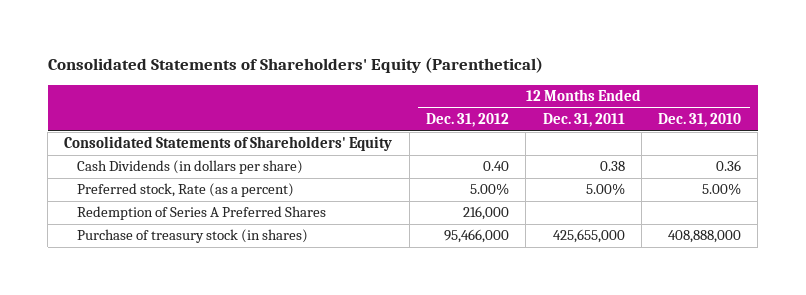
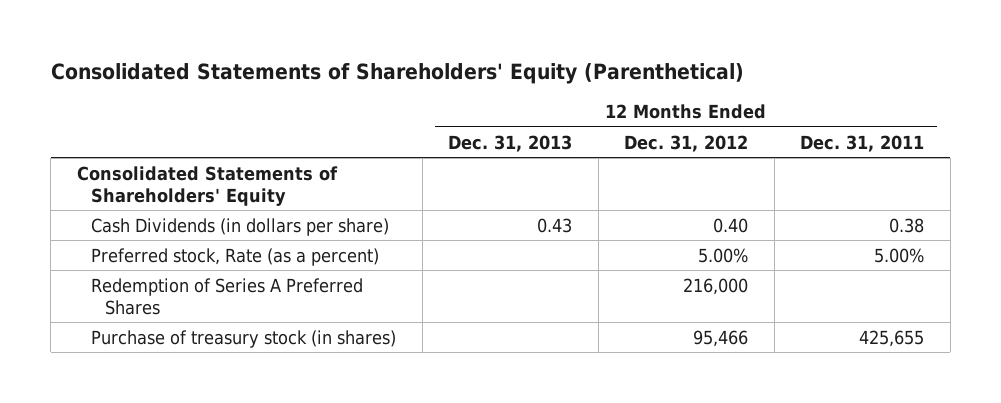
[658,113,742,128] Dec. 31, 2010 -> none
none -> [448,134,573,152] Dec. 31, 2013
[444,229,510,244] 95,466,000 -> [693,329,749,347] 95,466
[552,229,625,244] 425,655,000 -> [859,329,925,347] 425,655

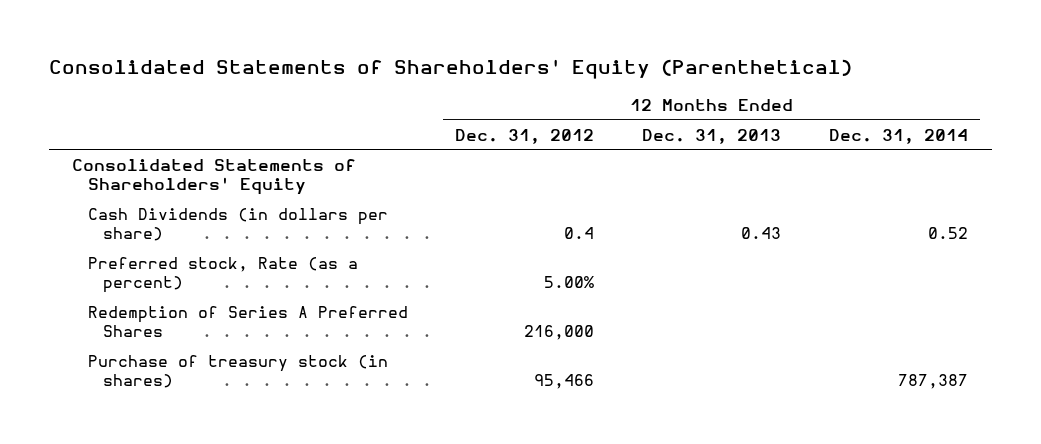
[800,134,925,152] Dec. 31, 2011 -> none
none -> [829,128,969,144] Dec. 31, 2014
[713,217,749,233] 0.40 -> [564,226,595,239] 0.4

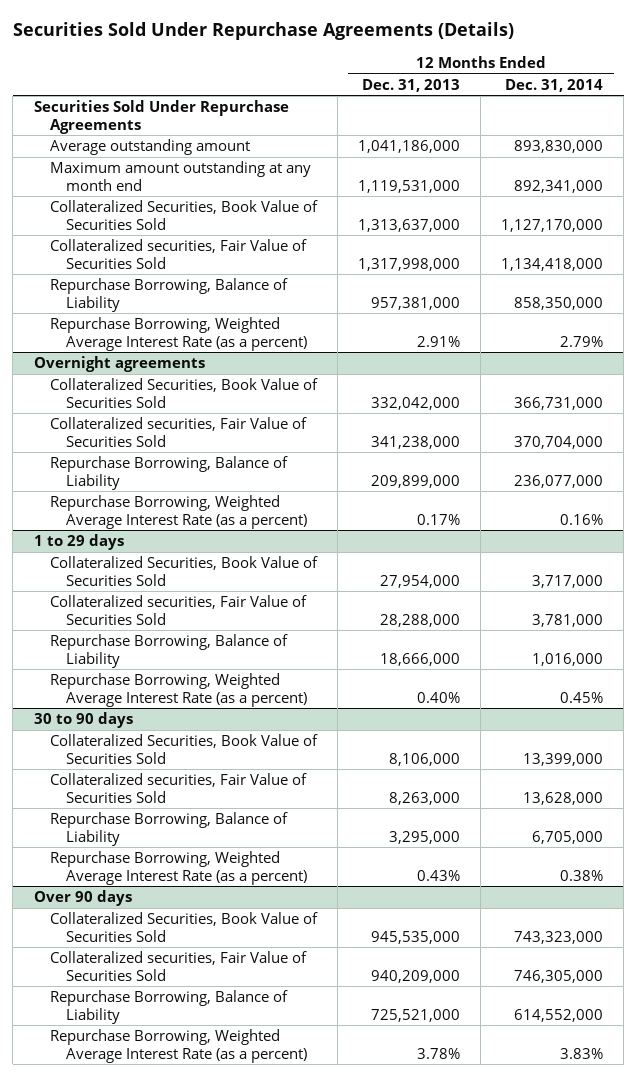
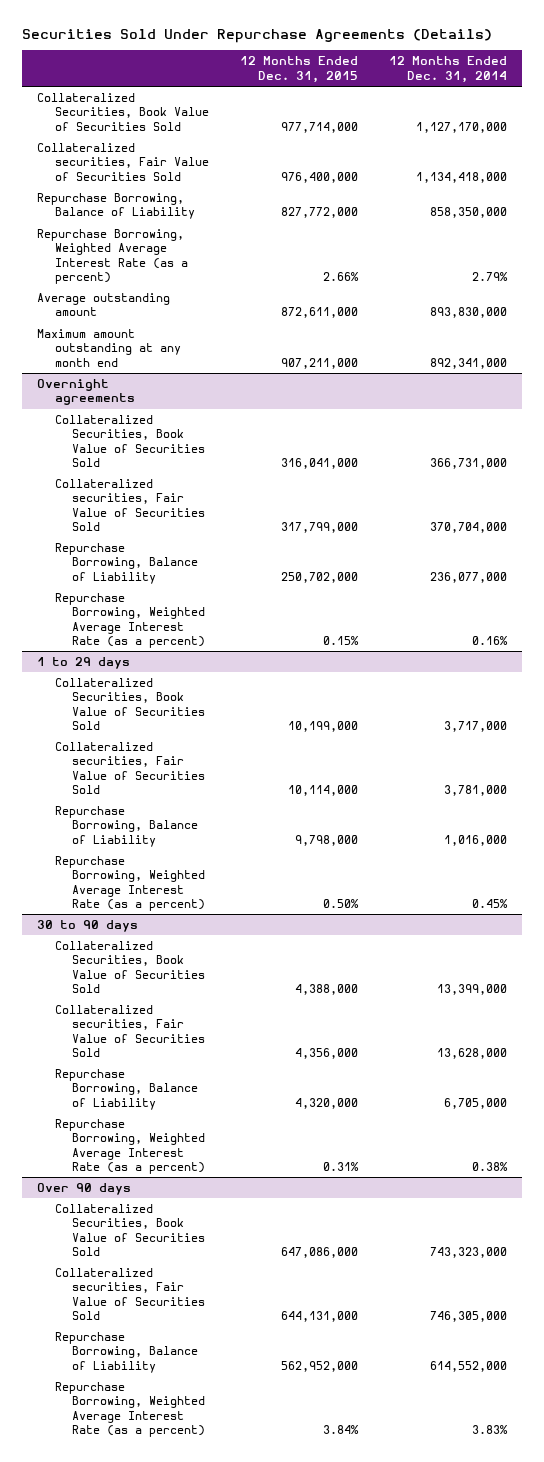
[362,78,461,92] Dec. 31, 2013 -> none
none -> [239,56,358,83] 12 Months Ended Dec. 31, 2015
[33,100,289,134] Securities Sold Under Repurchase Agreements -> none
[49,139,250,156] Average outstanding amount -> [37,292,171,317] Average outstanding amount
[49,161,311,191] Maximum amount outstanding at any month end -> [37,328,181,367] Maximum amount outstanding at any month end

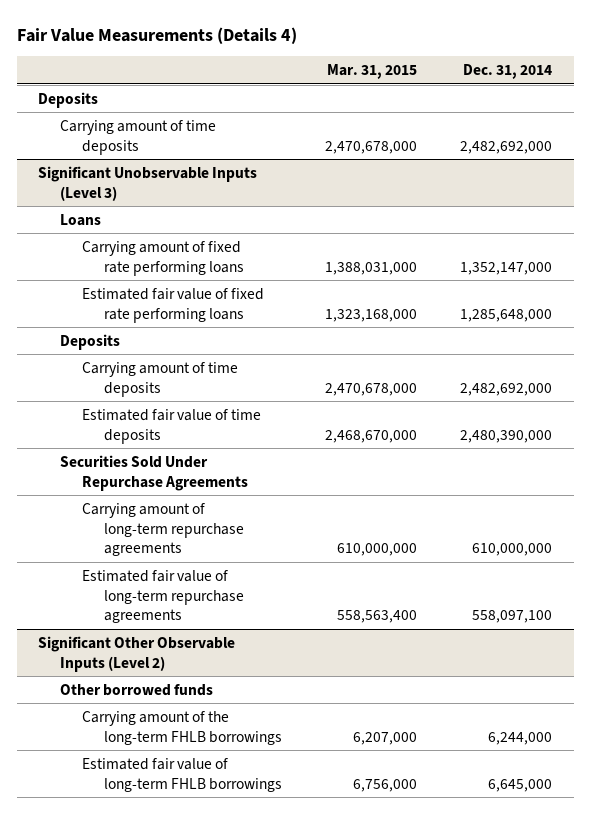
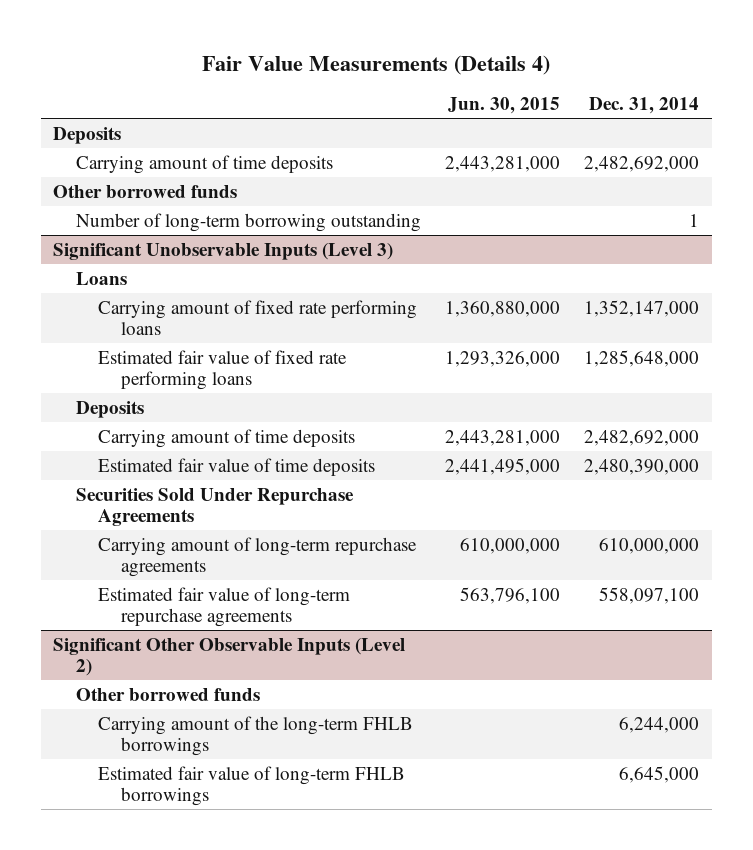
[327,64,418,80] Mar. 31, 2015 -> none
none -> [448,97,561,115] Jun. 30, 2015
none -> [53,184,238,198] Other borrowed funds
none -> [75,212,421,232] Number of long-term borrowing outstanding

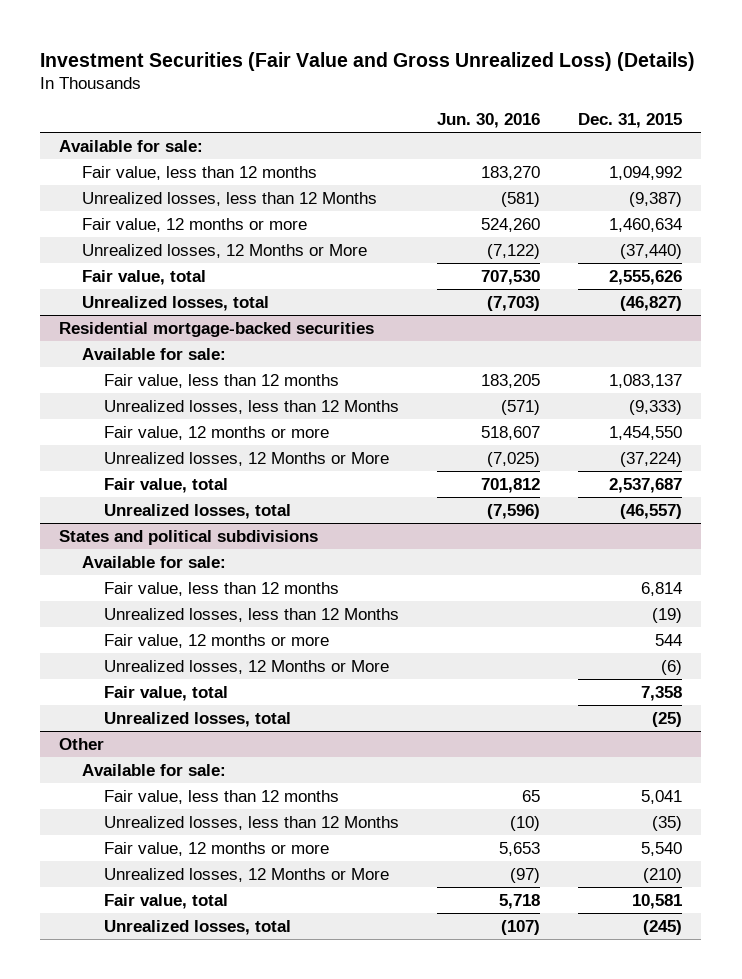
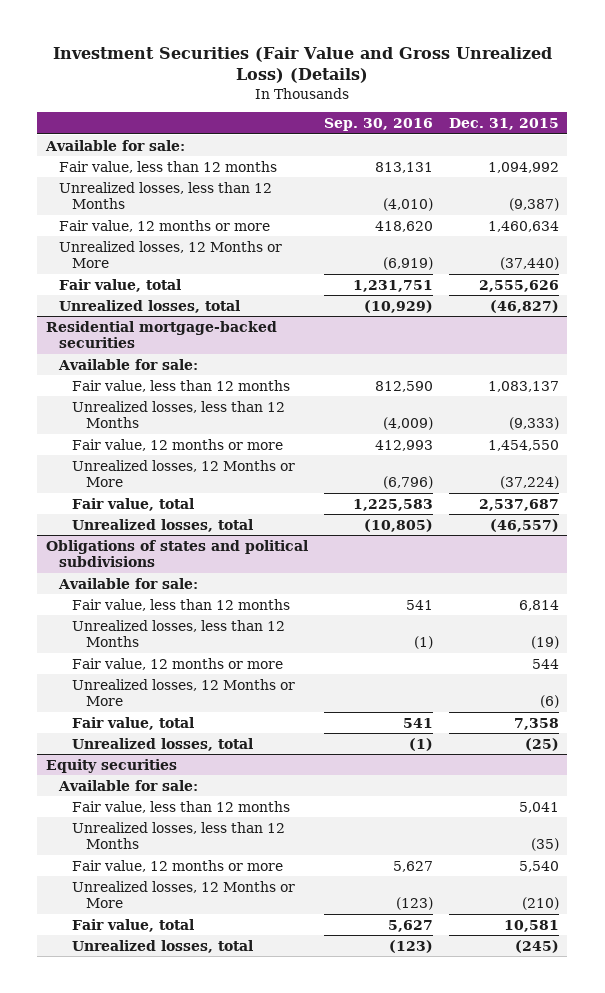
[436,113,540,129] Jun. 30, 2016 -> none
none -> [323,117,433,131] Sep. 30, 2016
[59,529,319,545] States and political subdivisions -> [45,539,308,568] Obligations of states and political subdivisions
[59,737,105,750] Other -> [45,758,177,773] Equity securities

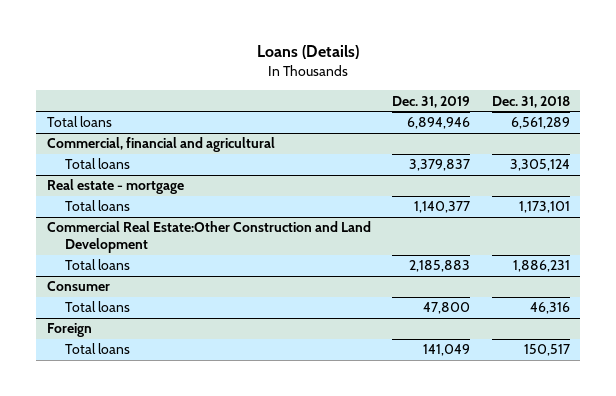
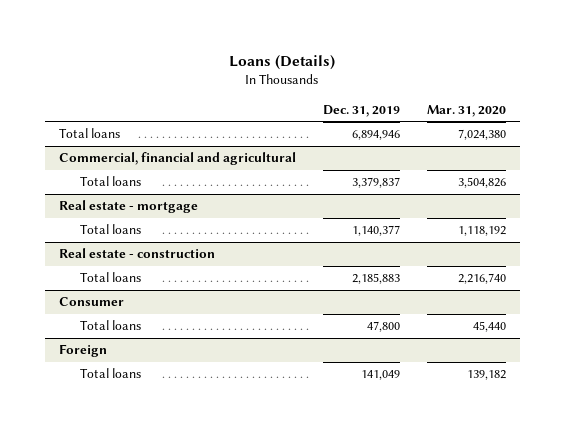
[491,95,570,108] Dec. 31, 2018 -> none
none -> [427,104,507,117] Mar. 31, 2020
[46,221,371,254] Commercial Real Estate:Other Construction and Land Development -> [58,248,215,259] Real estate - construction

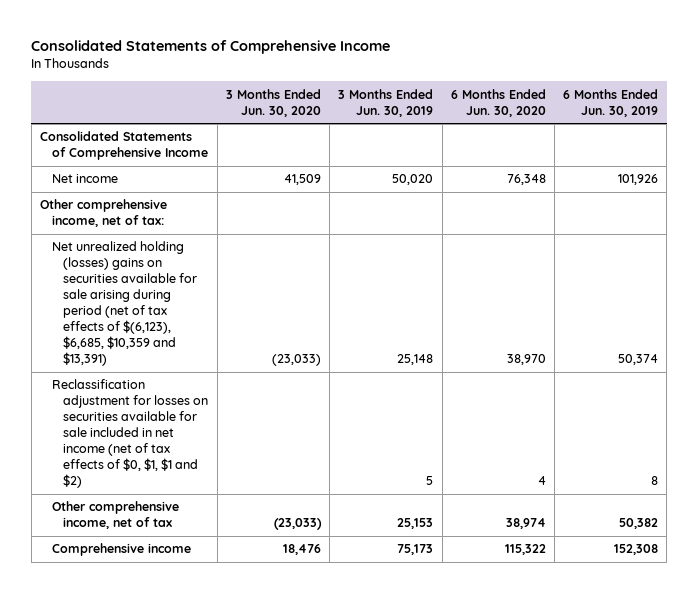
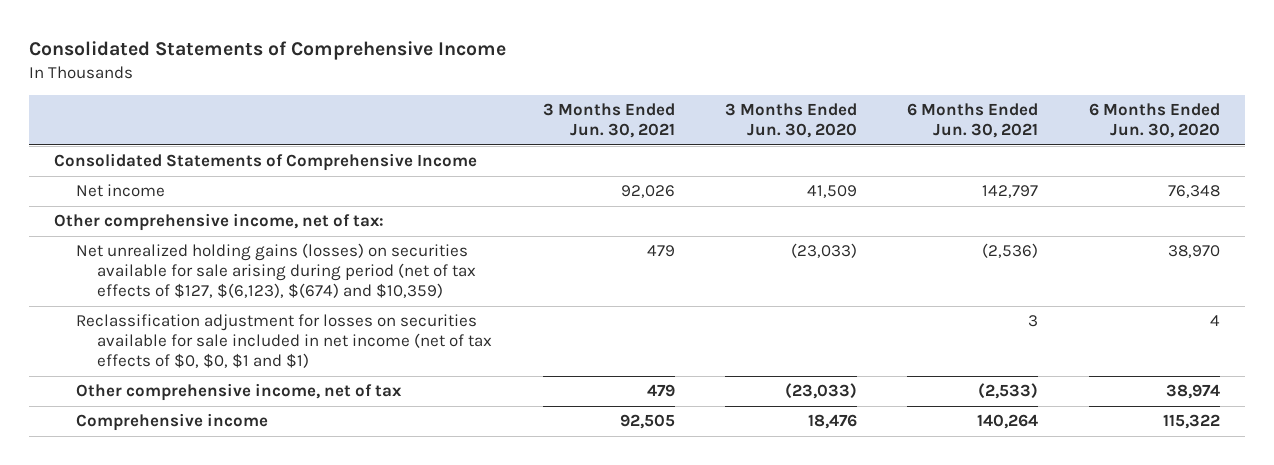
[338,88,434,117] 3 Months Ended Jun. 30, 2019 -> none
[563,88,659,117] 6 Months Ended Jun. 30, 2019 -> none
none -> [542,103,675,139] 3 Months Ended Jun. 30, 2021
none -> [907,103,1039,139] 6 Months Ended Jun. 30, 2021
[51,241,198,367] Net unrealized holding (losses) gains on securities available for sale arising during period (net of tax effects of $(6,123), $6,685, $10,359 and $13,391) -> [75,243,477,298] Net unrealized holding gains (losses) on securities available for sale arising during period (net of tax effects of $127, $(6,123), $(674) and $10,359)
[51,379,209,489] Reclassification adjustment for losses on securities available for sale included in net income (net of tax effects of $0, $1, $1 and $2) -> [75,314,493,368] Reclassification adjustment for losses on securities available for sale included in net income (net of tax effects of $0, $0, $1 and $1)

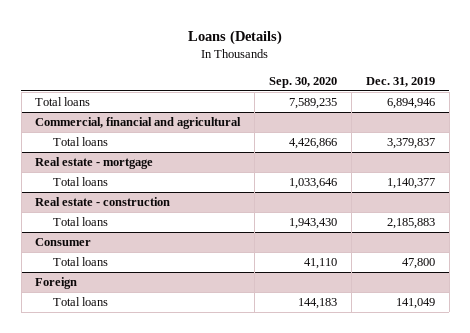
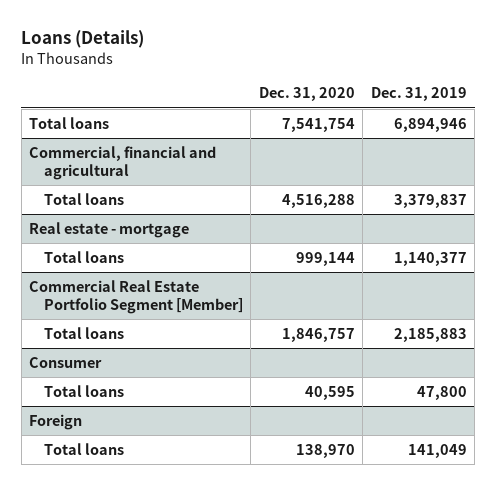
[269,76,338,88] Sep. 30, 2020 -> none
none -> [258,87,355,102] Dec. 31, 2020
[35,197,171,207] Real estate - construction -> [29,280,244,315] Commercial Real Estate Portfolio Segment [Member]

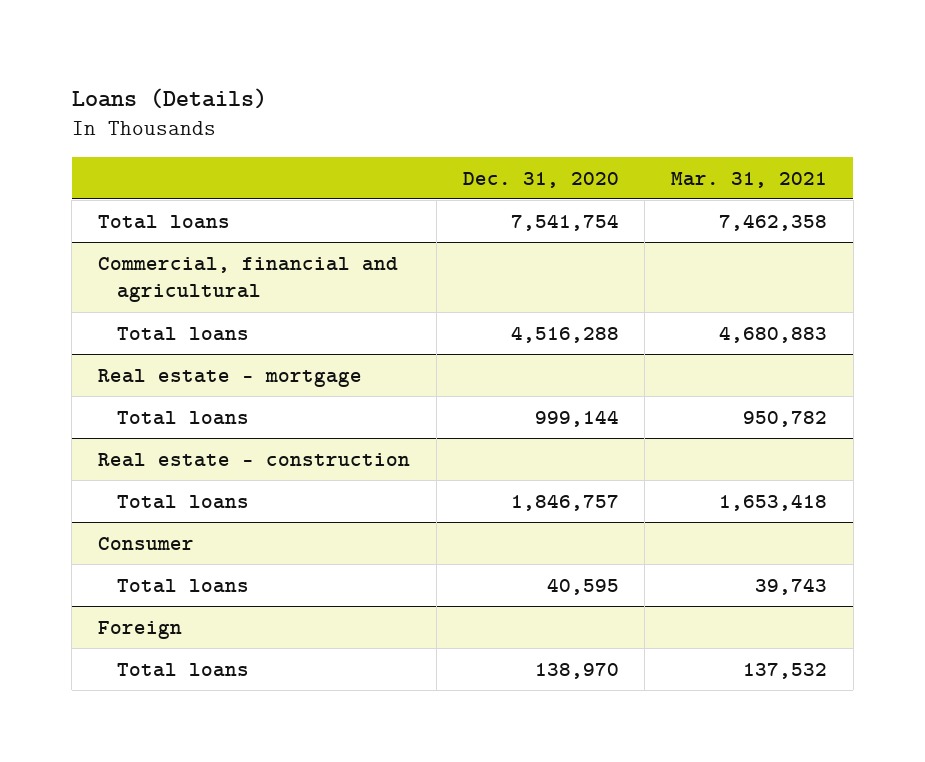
[370,87,467,102] Dec. 31, 2019 -> none
none -> [670,171,827,188] Mar. 31, 2021
[29,280,244,315] Commercial Real Estate Portfolio Segment [Member] -> [98,452,411,467] Real estate - construction

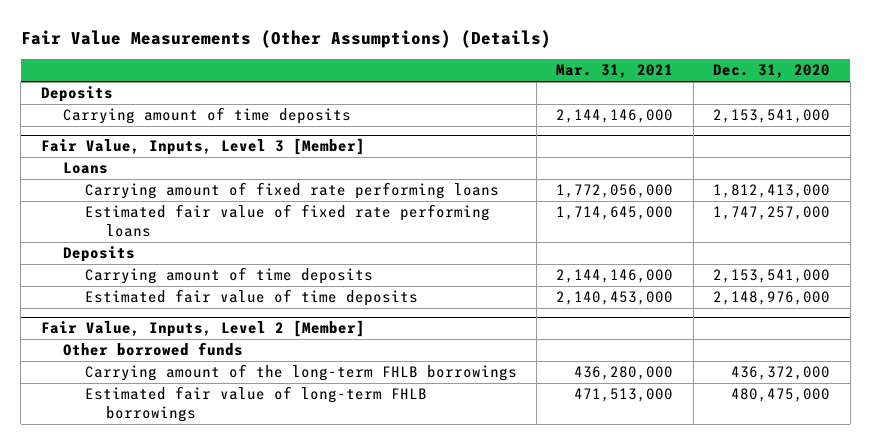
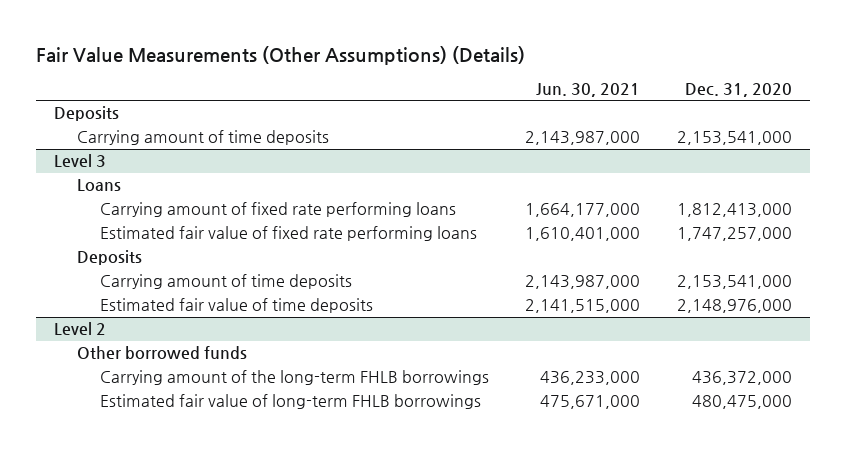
[556,64,674,79] Mar. 31, 2021 -> none
none -> [536,83,641,98] Jun. 30, 2021
[40,138,365,156] Fair Value, Inputs, Level 3 [Member] -> [53,154,106,168] Level 3
[40,320,365,338] Fair Value, Inputs, Level 2 [Member] -> [53,322,106,336] Level 2

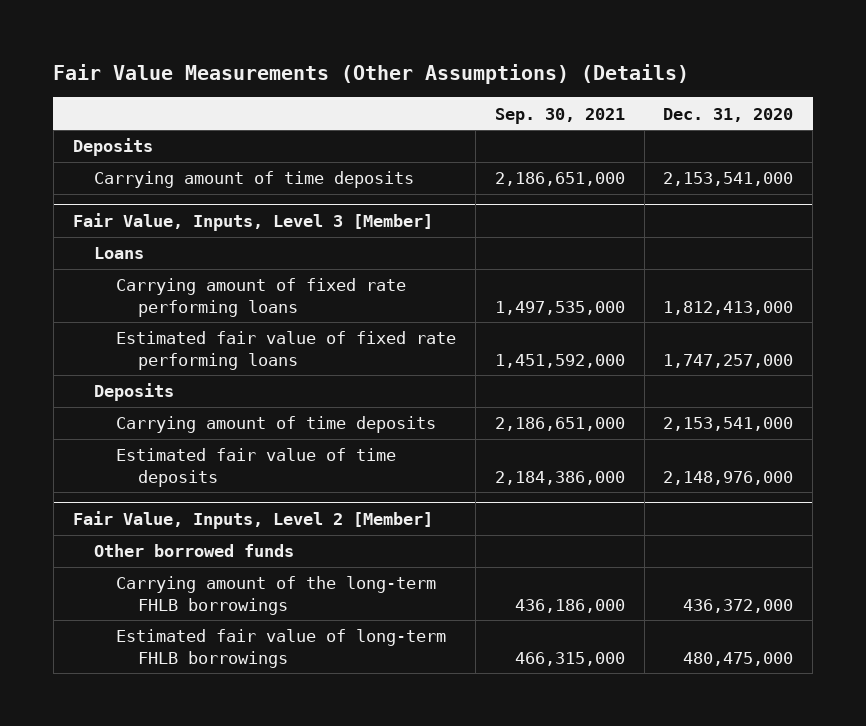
[536,83,641,98] Jun. 30, 2021 -> none
none -> [494,107,625,124] Sep. 30, 2021
[53,154,106,168] Level 3 -> [72,213,433,232] Fair Value, Inputs, Level 3 [Member]
[53,322,106,336] Level 2 -> [72,511,433,530] Fair Value, Inputs, Level 2 [Member]

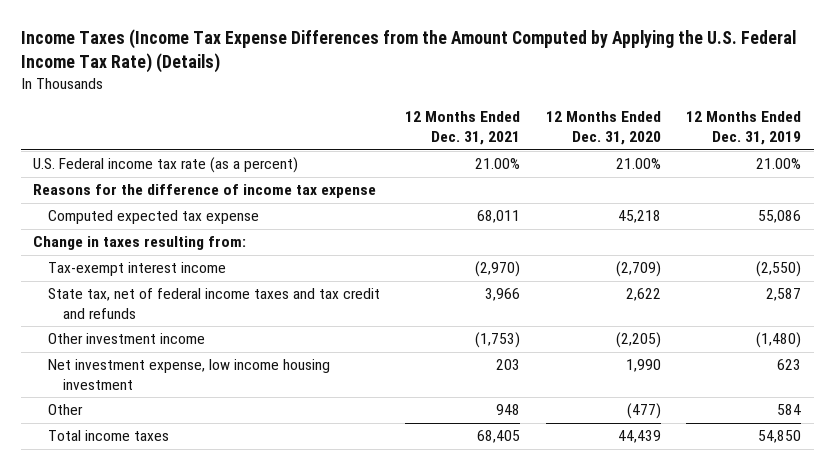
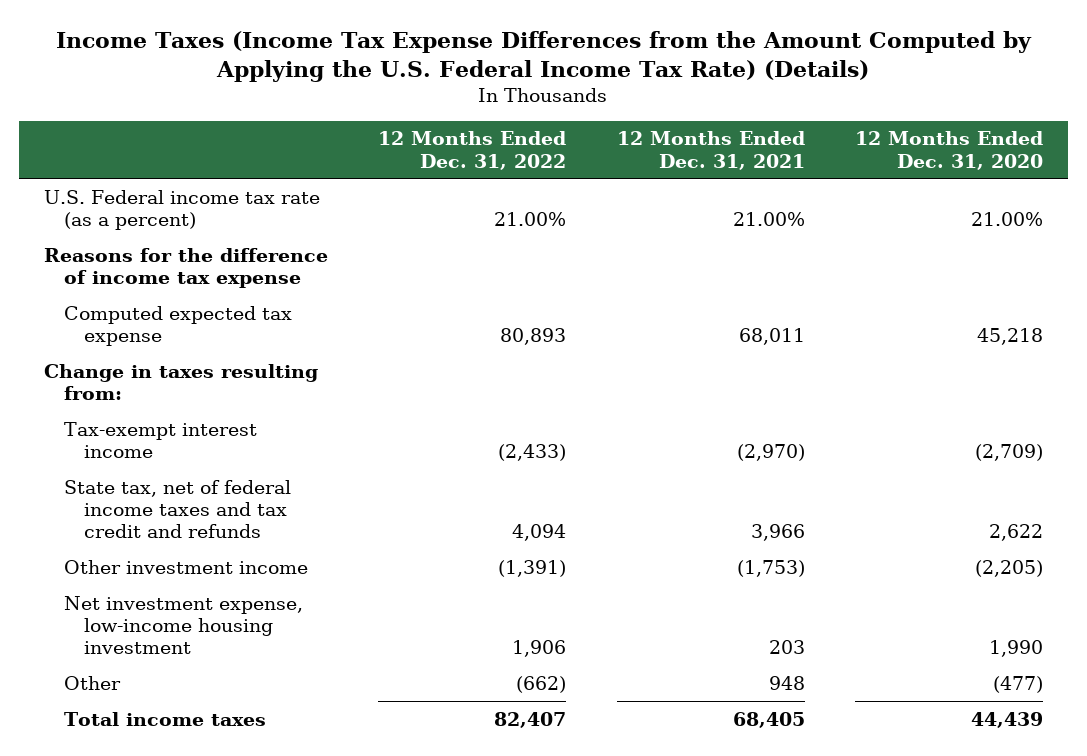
[686,111,802,146] 12 Months Ended Dec. 31, 2019 -> none
none -> [378,131,567,170] 12 Months Ended Dec. 31, 2022
[48,359,331,390] Net investment expense, low income housing investment -> [63,595,303,654] Net investment expense, low-income housing investment

